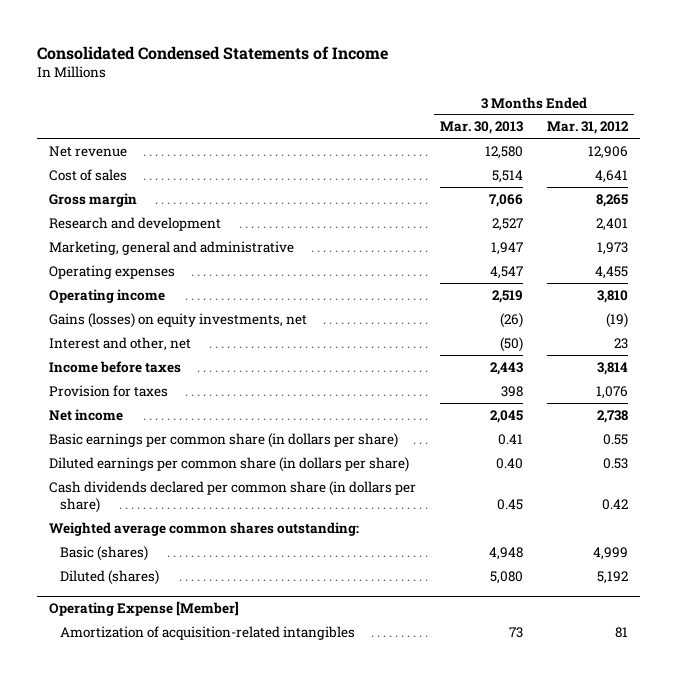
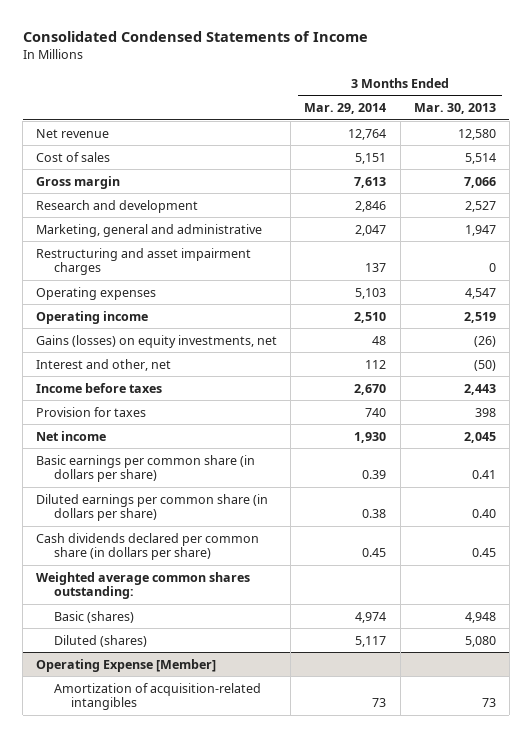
[547,121,630,135] Mar. 31, 2012 -> none
none -> [304,103,387,115] Mar. 29, 2014
none -> [36,247,252,276] Restructuring and asset impairment charges

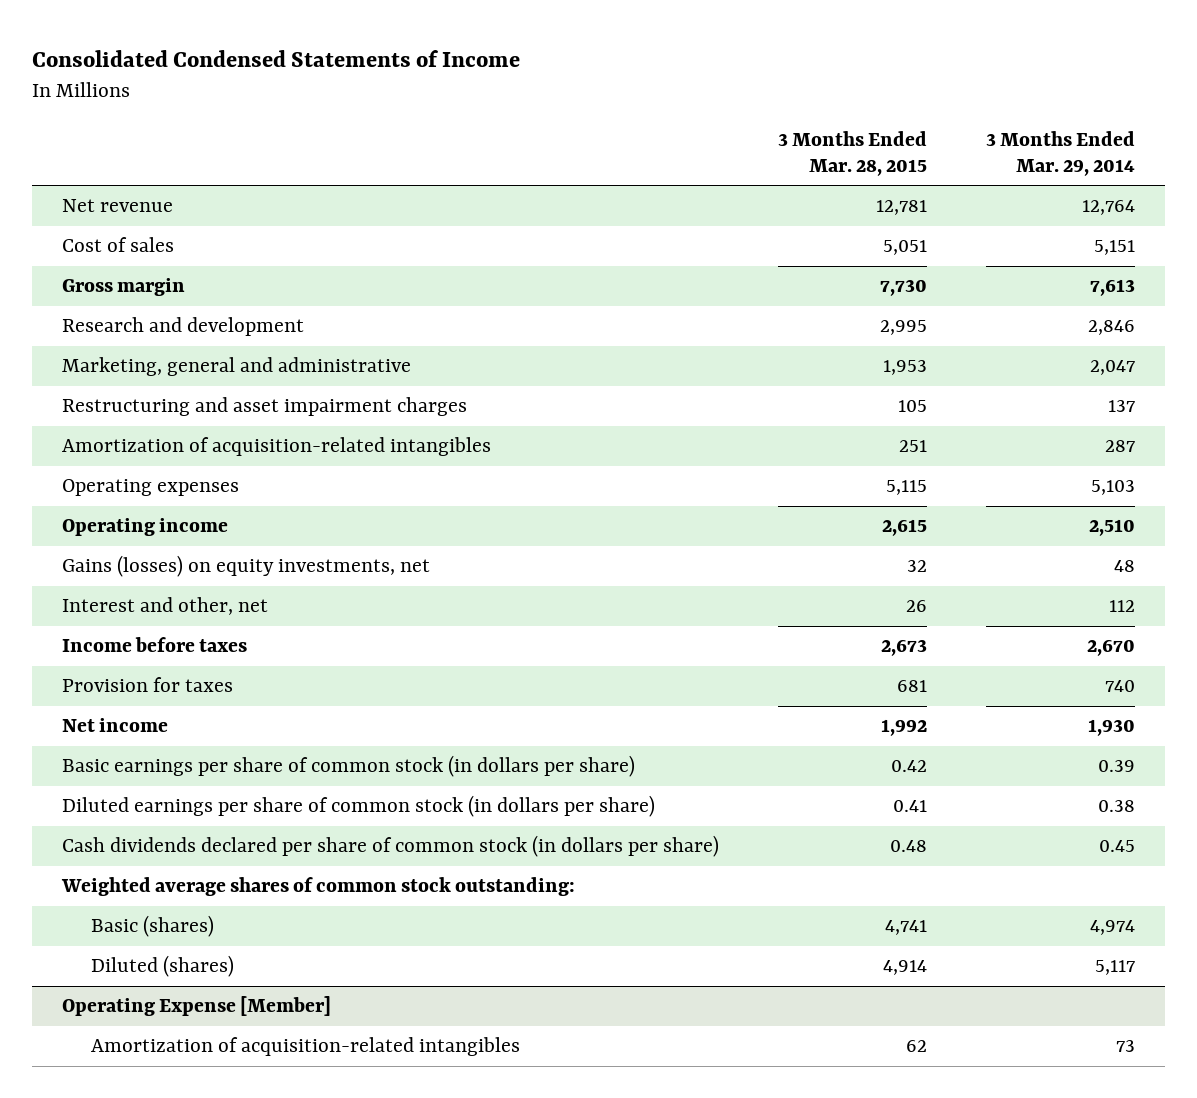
[413,103,496,115] Mar. 30, 2013 -> none
none -> [778,130,928,176] 3 Months Ended Mar. 28, 2015
none -> [61,437,491,457] Amortization of acquisition-related intangibles
[36,454,256,483] Basic earnings per common share (in dollars per share) -> [61,755,635,778] Basic earnings per share of common stock (in dollars per share)
[36,493,269,522] Diluted earnings per common share (in dollars per share) -> [61,795,655,818] Diluted earnings per share of common stock (in dollars per share)
[36,532,260,561] Cash dividends declared per common share (in dollars per share) -> [61,835,719,858] Cash dividends declared per share of common stock (in dollars per share)
[36,571,251,600] Weighted average common shares outstanding: -> [60,877,575,897] Weighted average shares of common stock outstanding:

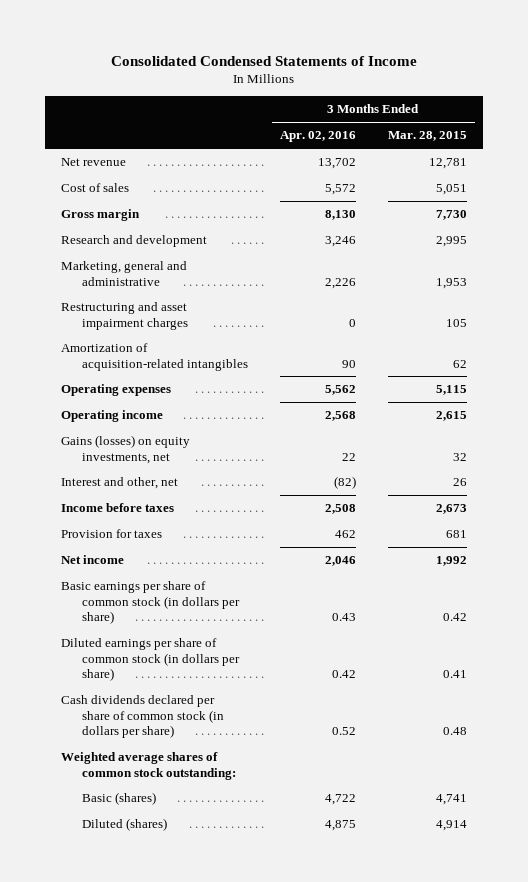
[986,130,1136,176] 3 Months Ended Mar. 29, 2014 -> none
none -> [279,131,356,143] Apr. 02, 2016
[899,440,928,453] 251 -> [452,359,467,368] 62
[61,996,331,1017] Operating Expense [Member] -> none
[90,1037,520,1057] Amortization of acquisition-related intangibles -> none

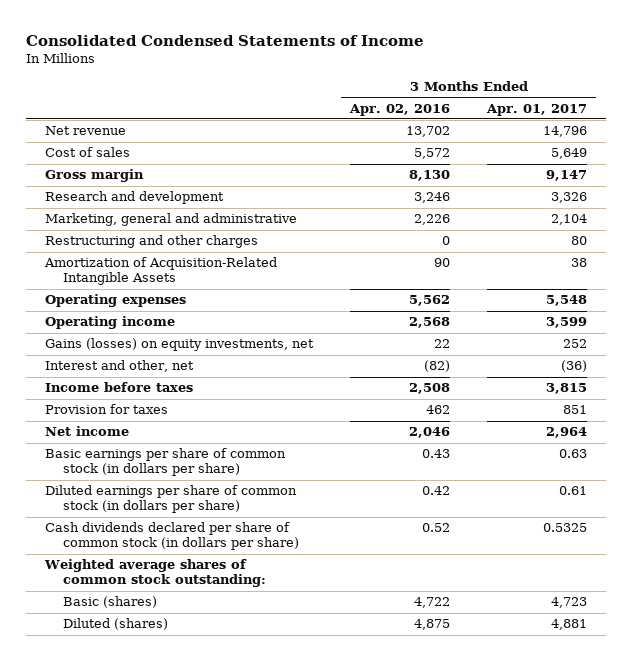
[387,131,467,142] Mar. 28, 2015 -> none
none -> [486,103,588,116] Apr. 01, 2017
[61,302,188,330] Restructuring and asset impairment charges -> [44,235,258,249] Restructuring and other charges
[61,343,248,371] Amortization of acquisition-related intangibles -> [43,257,277,286] Amortization of Acquisition-Related Intangible Assets

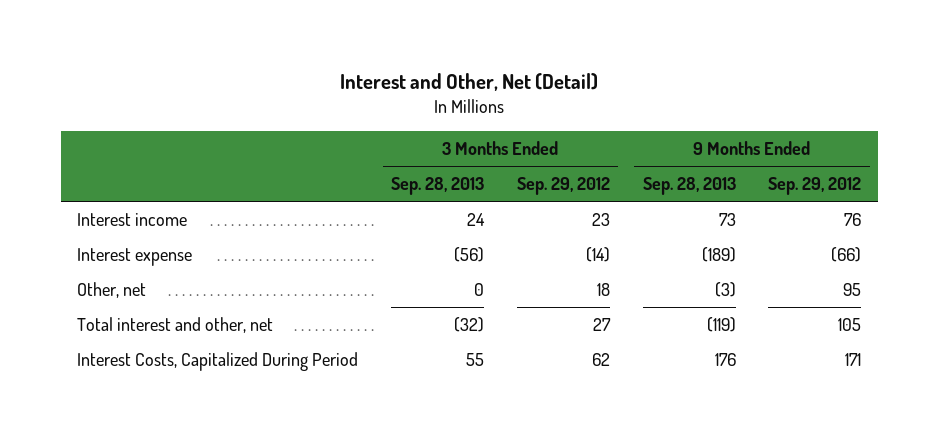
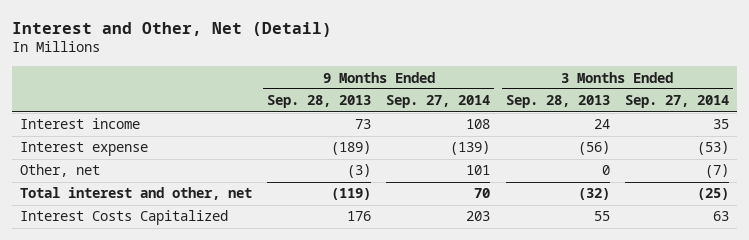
[516,177,610,196] Sep. 29, 2012 -> none
[768,177,862,196] Sep. 29, 2012 -> none
none -> [386,95,491,109] Sep. 27, 2014
none -> [625,95,730,109] Sep. 27, 2014
[77,352,359,372] Interest Costs, Capitalized During Period -> [19,210,228,226] Interest Costs Capitalized

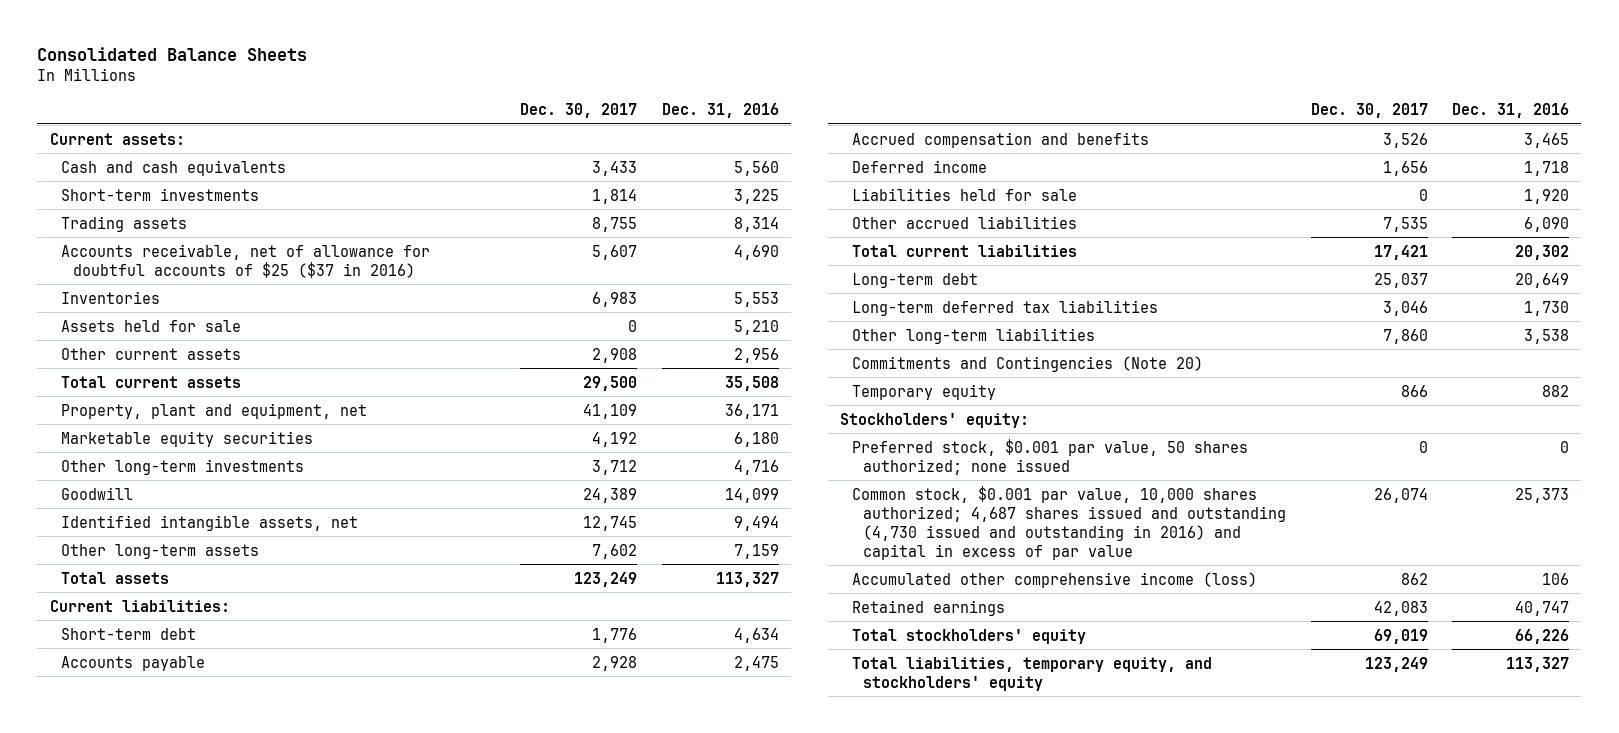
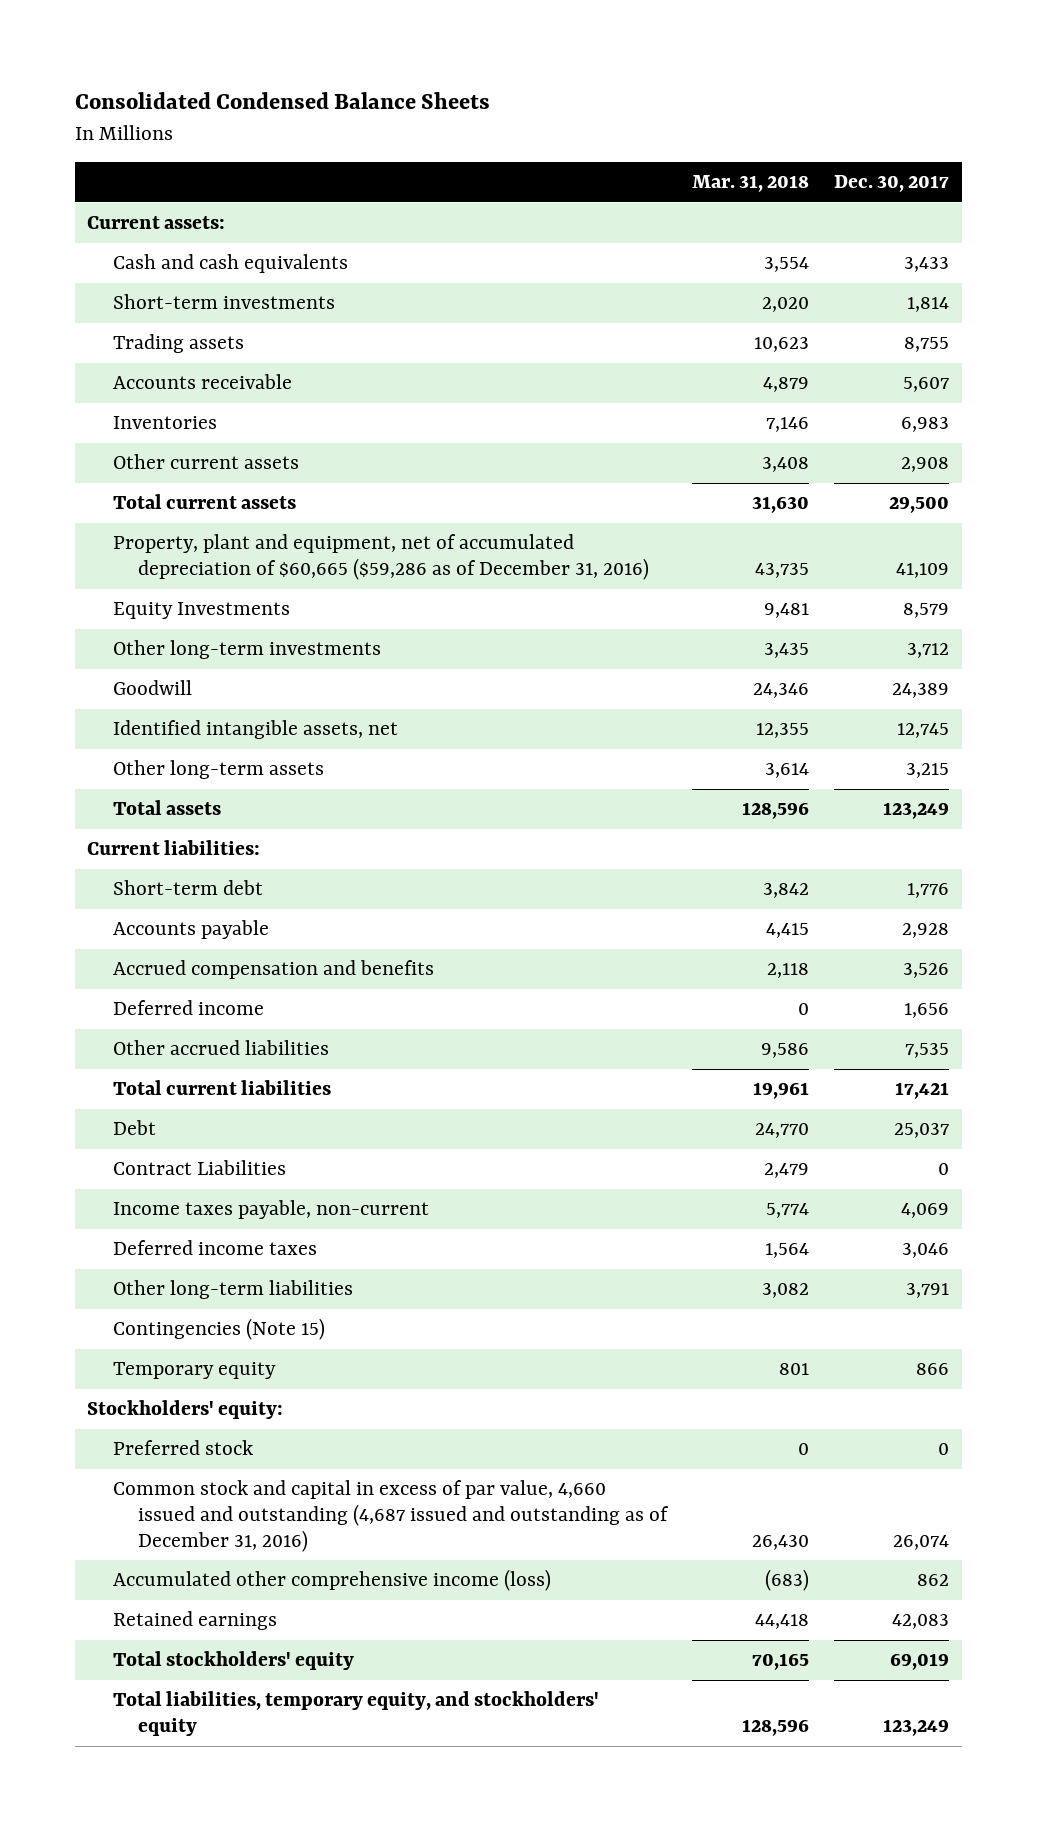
[37,46,308,61] Consolidated Balance Sheets -> [74,92,490,110] Consolidated Condensed Balance Sheets
[661,103,779,119] Dec. 31, 2016 -> none
none -> [692,175,810,193] Mar. 31, 2018
[61,243,431,278] Accounts receivable, net of allowance for doubtful accounts of $25 ($37 in 2016) -> [112,374,292,390] Accounts receivable
[61,319,242,332] Assets held for sale -> none
[61,430,314,447] Marketable equity securities -> none
[61,402,368,419] Property, plant and equipment, net -> [112,534,649,581] Property, plant and equipment, net of accumulated depreciation of $60,665 ($59,286 as of December 31, 2016)
none -> [112,602,290,620] Equity Investments
[592,543,638,559] 7,602 -> [906,763,950,779] 3,215
[851,187,1077,201] Liabilities held for sale -> none
[851,272,978,288] Long-term debt -> [112,1120,156,1136] Debt
none -> [112,1160,286,1176] Contract Liabilities
none -> [112,1200,429,1220] Income taxes payable, non-current
[851,299,1158,316] Long-term deferred tax liabilities -> [112,1240,317,1256] Deferred income taxes
[1382,328,1428,344] 7,860 -> [906,1283,950,1299] 3,791
[851,355,1203,372] Commitments and Contingencies (Note 20) -> [112,1318,325,1341] Contingencies (Note 15)
[851,438,1248,475] Preferred stock, $0.001 par value, 50 shares authorized; none issued -> [112,1440,253,1456] Preferred stock
[851,485,1287,560] Common stock, $0.001 par value, 10,000 shares authorized; 4,687 shares issued and outstanding (4,730 issued and outstanding in 2016) and capital in excess of par value -> [112,1480,669,1552] Common stock and capital in excess of par value, 4,660 issued and outstanding (4,687 issued and outstanding as of December 31, 2016)

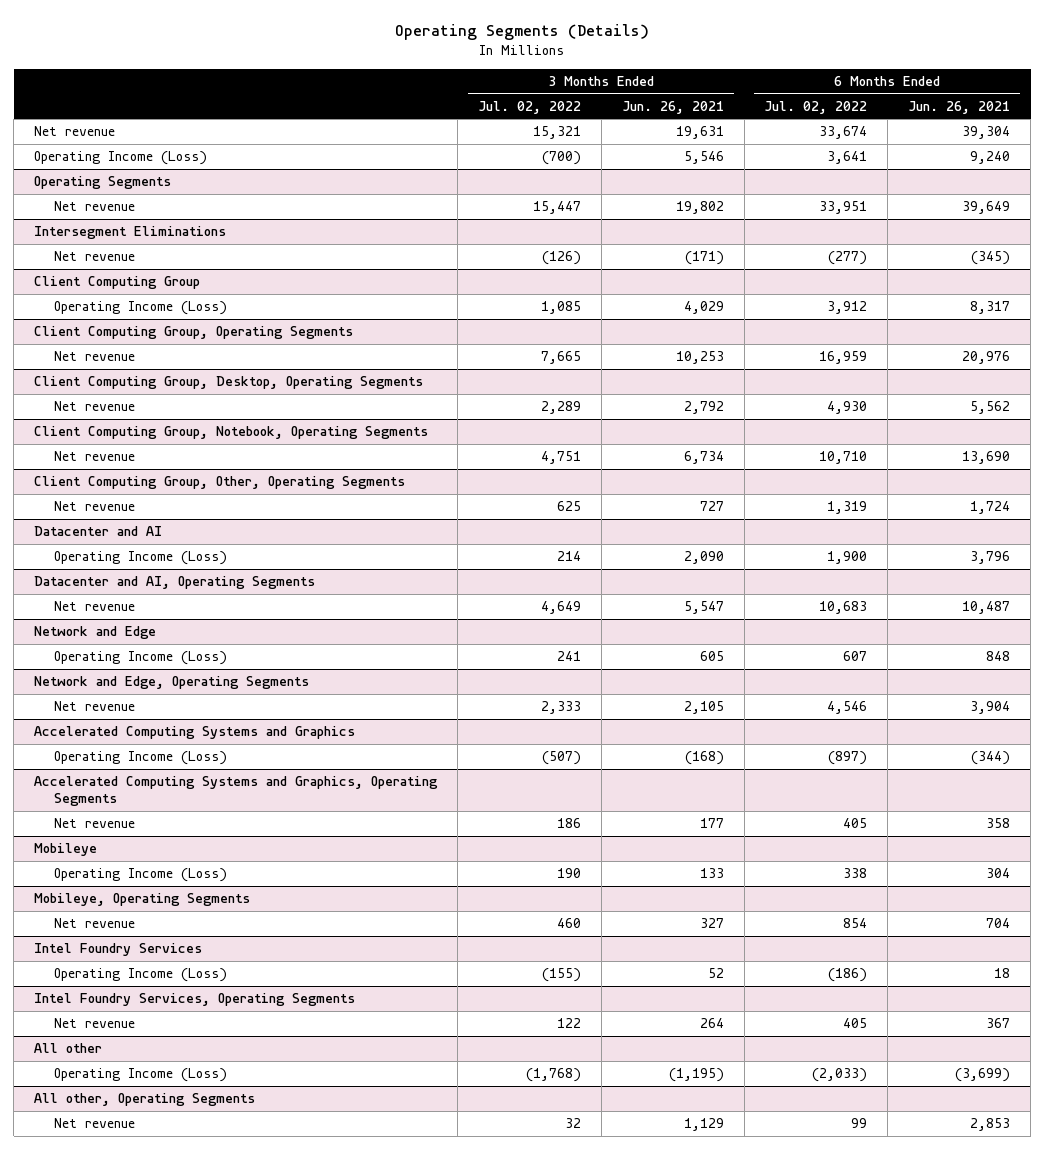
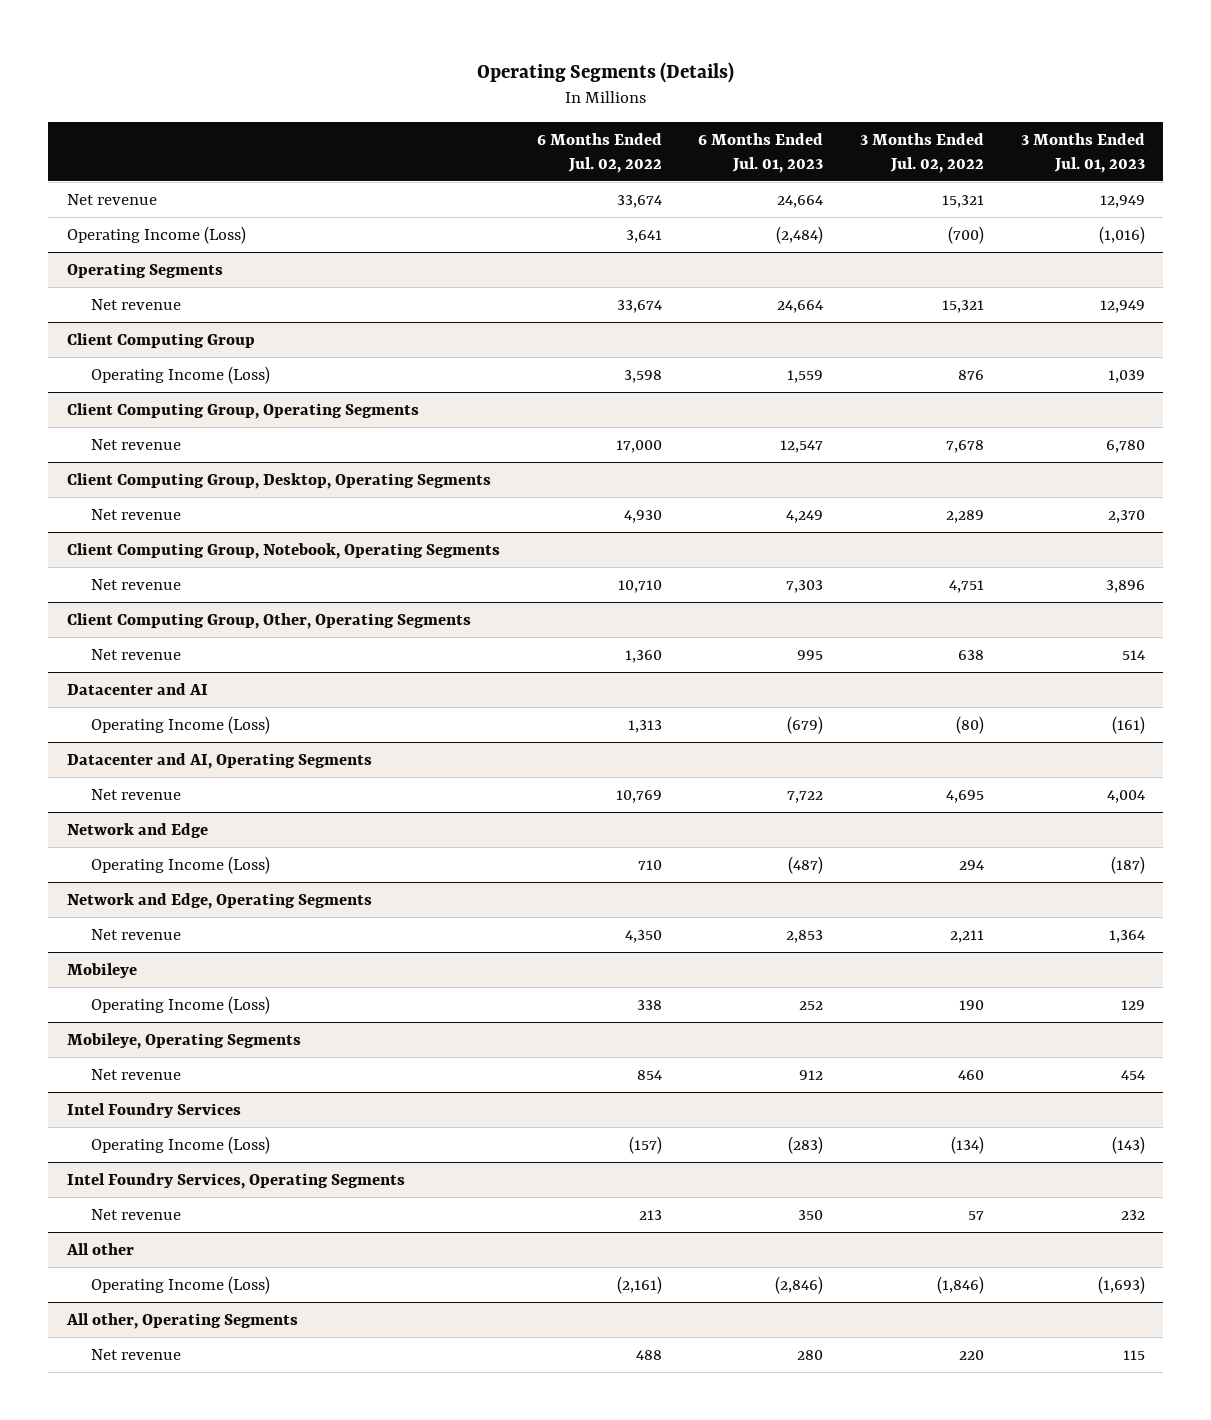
[621,100,724,114] Jun. 26, 2021 -> none
[908,100,1011,114] Jun. 26, 2021 -> none
none -> [698,132,824,173] 6 Months Ended Jul. 01, 2023
none -> [1020,132,1145,173] 3 Months Ended Jul. 01, 2023
[34,226,227,240] Intersegment Eliminations -> none
[54,251,136,262] Net revenue -> none
[532,201,581,215] 15,447 -> [941,300,984,314] 15,321
[819,201,868,215] 33,951 -> [616,300,662,314] 33,674
[540,301,581,315] 1,085 -> [957,370,984,381] 876
[827,301,868,315] 3,912 -> [623,370,662,384] 3,598
[540,351,581,365] 7,665 -> [945,440,984,454] 7,678
[819,351,868,365] 16,959 -> [615,440,662,454] 17,000
[556,501,581,512] 625 -> [957,650,984,661] 638
[827,501,868,515] 1,319 -> [624,650,662,664] 1,360
[556,551,581,562] 214 -> [955,716,984,735] (80)
[827,551,868,565] 1,900 -> [627,720,662,734] 1,313
[540,601,581,615] 4,649 -> [945,790,984,804] 4,695
[819,601,868,615] 10,683 -> [615,790,662,804] 10,769
[556,651,581,662] 241 -> [958,860,984,871] 294
[843,651,868,662] 607 -> [637,860,662,871] 710
[34,726,356,740] Accelerated Computing Systems and Graphics -> none
[54,751,228,766] Operating Income (Loss) -> none
[34,776,439,807] Accelerated Computing Systems and Graphics, Operating Segments -> none
[54,818,136,829] Net revenue -> none
[540,701,581,715] 2,333 -> [949,930,984,944] 2,211
[827,701,868,715] 4,546 -> [624,930,662,944] 4,350
[541,968,581,983] (155) -> [950,1136,984,1155] (134)
[828,968,868,983] (186) -> [628,1136,662,1155] (157)
[556,1018,581,1029] 122 -> [967,1211,984,1221] 57
[843,1018,868,1029] 405 -> [638,1210,662,1221] 213
[525,1068,581,1083] (1,768) -> [936,1276,984,1295] (1,846)
[812,1068,868,1083] (2,033) -> [616,1276,662,1295] (2,161)
[564,1118,581,1129] 32 -> [958,1350,984,1361] 220
[851,1118,868,1129] 99 -> [635,1350,662,1361] 488

